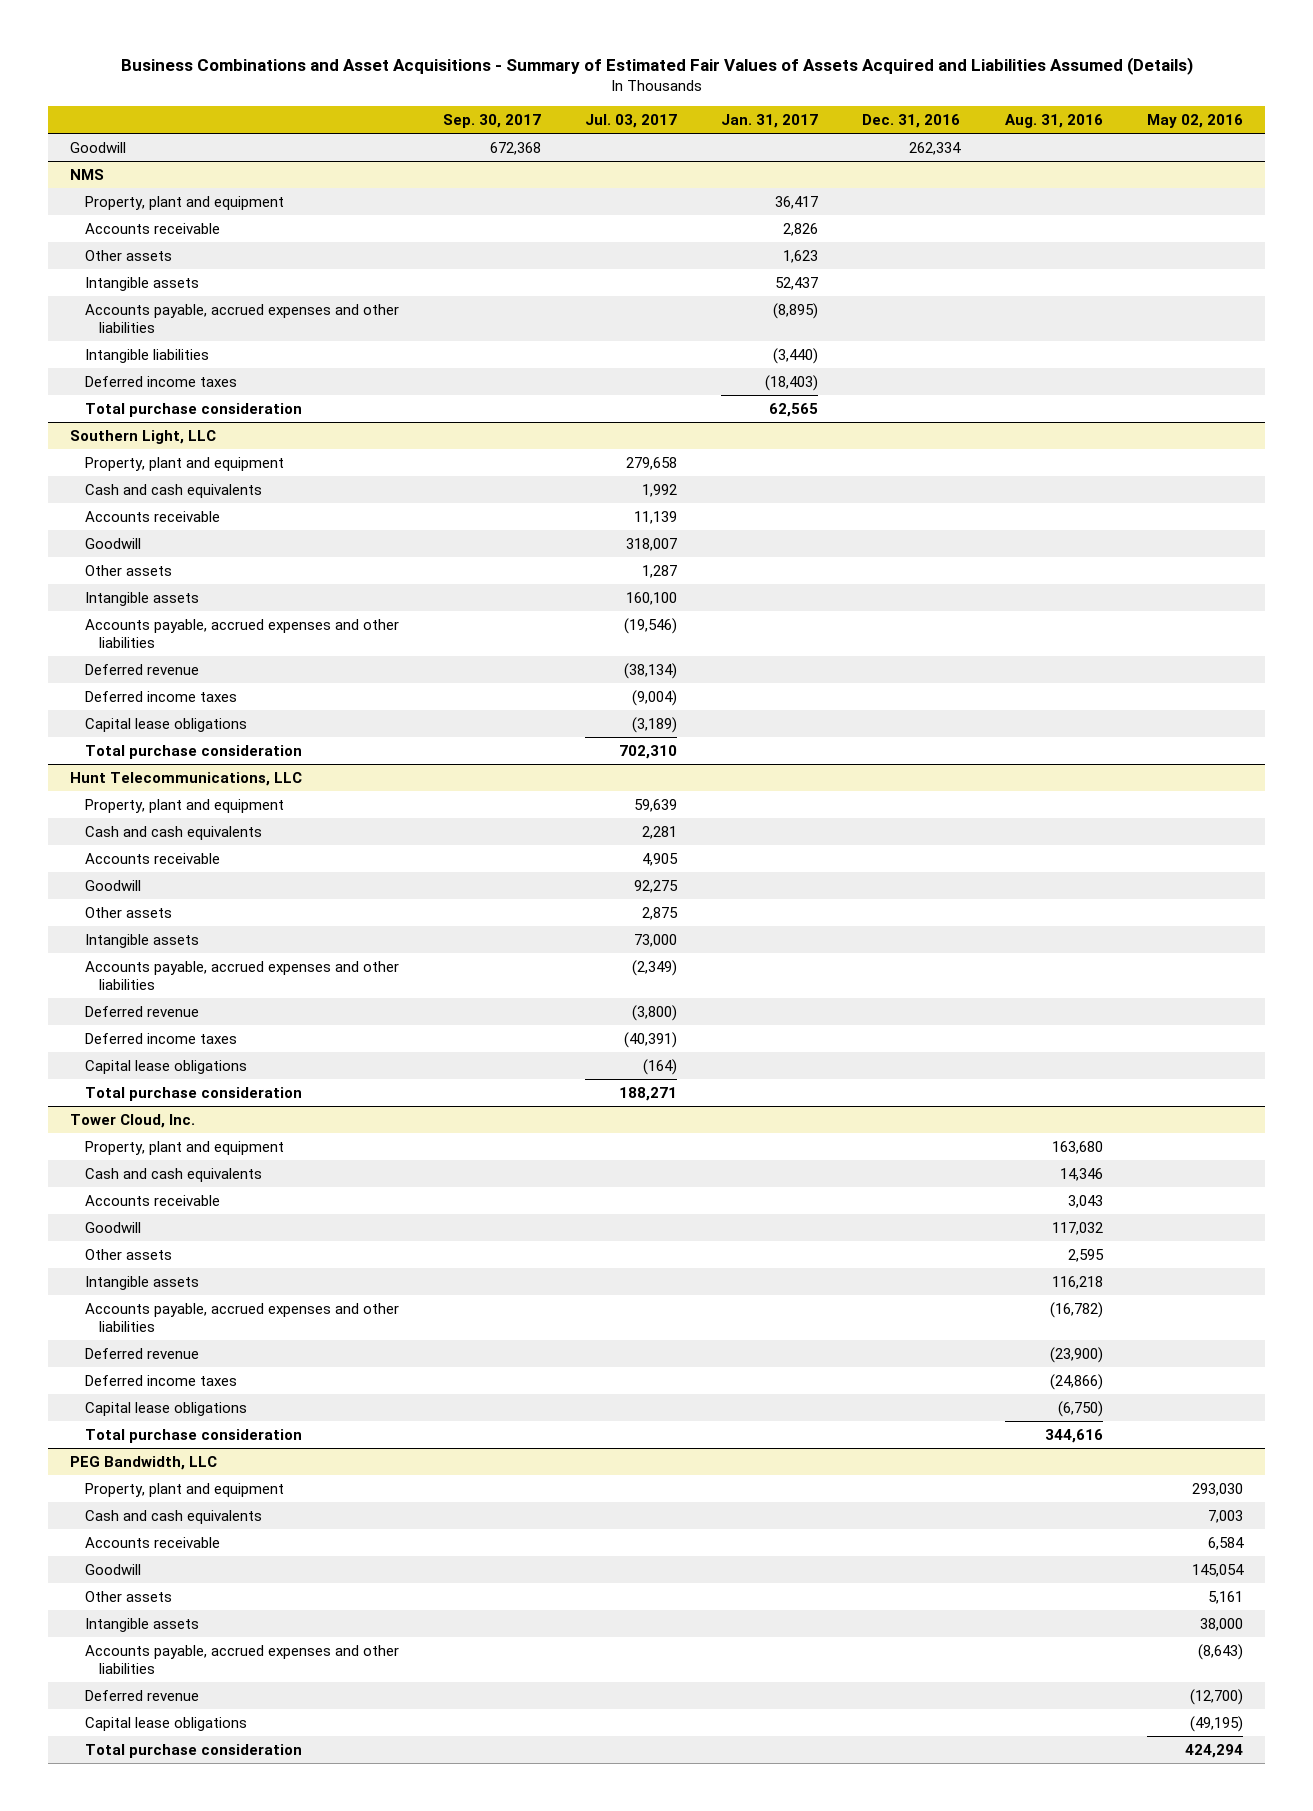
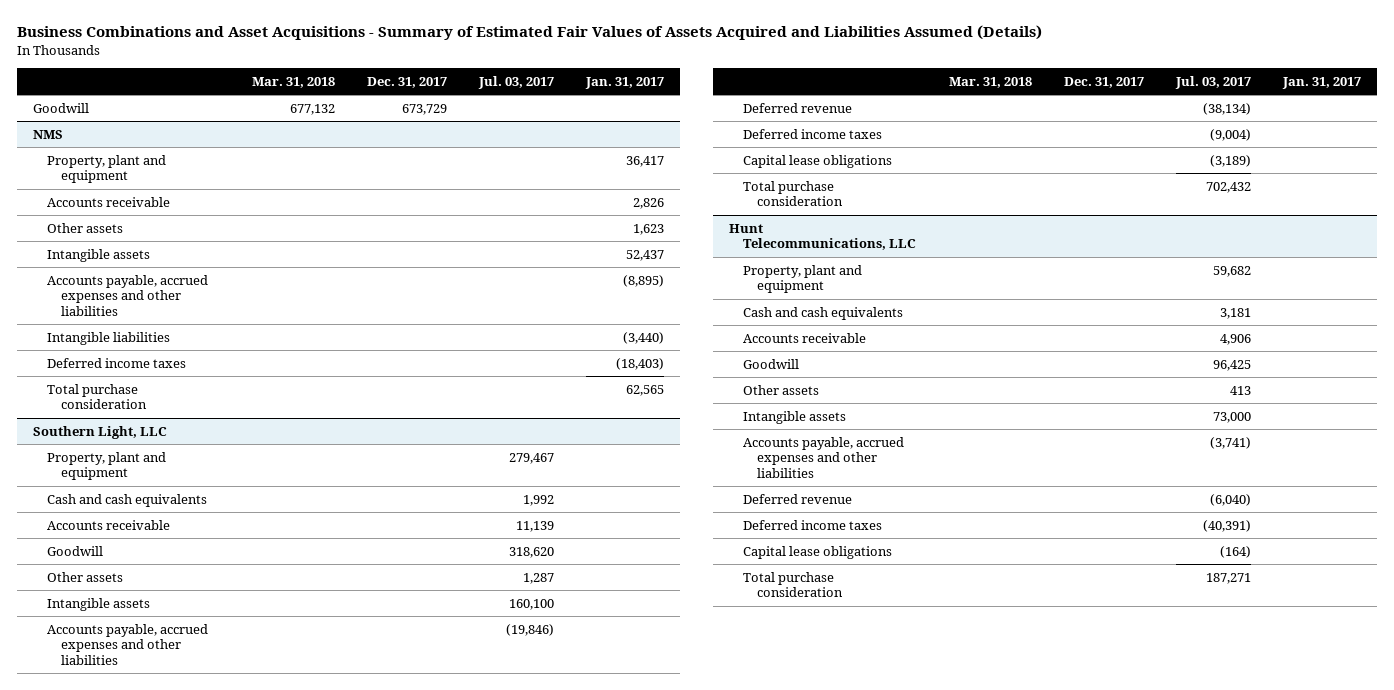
[442,114,541,129] Sep. 30, 2017 -> none
[862,114,961,129] Dec. 31, 2016 -> none
[1004,114,1103,129] Aug. 31, 2016 -> none
[1146,114,1243,129] May 02, 2016 -> none
none -> [251,76,335,88] Mar. 31, 2018
none -> [366,76,447,88] Dec. 31, 2017
[625,456,677,470] 279,658 -> [509,452,555,464] 279,467
[625,537,677,551] 318,007 -> [509,546,555,558] 318,620
[623,617,677,634] (19,546) -> [506,623,555,636] (19,846)
[618,744,677,759] 702,310 -> [1205,181,1251,193] 702,432
[633,798,677,812] 59,639 -> [1212,265,1251,277] 59,682
[641,825,677,839] 2,281 -> [1219,307,1251,319] 3,181
[641,852,678,866] 4,905 -> [1219,333,1251,345] 4,906
[633,879,678,893] 92,275 -> [1212,359,1251,371] 96,425
[641,906,678,920] 2,875 -> [1229,385,1251,395] 413
[631,959,677,976] (2,349) -> [1209,436,1251,449] (3,741)
[631,1004,677,1021] (3,800) -> [1209,493,1251,506] (6,040)
[70,1113,196,1128] Tower Cloud, Inc. -> none
[84,1140,284,1155] Property, plant and equipment -> none
[84,1167,262,1182] Cash and cash equivalents -> none
[84,1194,220,1206] Accounts receivable -> none
[84,1221,141,1233] Goodwill -> none
[84,1248,172,1260] Other assets -> none
[84,1275,199,1290] Intangible assets -> none
[84,1302,399,1333] Accounts payable, accrued expenses and other liabilities -> none
[84,1347,199,1359] Deferred revenue -> none
[84,1374,237,1386] Deferred income taxes -> none
[84,1401,247,1416] Capital lease obligations -> none
[84,1428,302,1443] Total purchase consideration -> none
[70,1455,218,1470] PEG Bandwidth, LLC -> none
[84,1482,284,1497] Property, plant and equipment -> none
[84,1509,262,1524] Cash and cash equivalents -> none
[84,1536,220,1548] Accounts receivable -> none
[84,1563,141,1575] Goodwill -> none
[84,1590,172,1602] Other assets -> none
[84,1617,199,1632] Intangible assets -> none
[84,1644,399,1675] Accounts payable, accrued expenses and other liabilities -> none
[84,1689,199,1701] Deferred revenue -> none
[84,1716,247,1731] Capital lease obligations -> none
[84,1743,302,1758] Total purchase consideration -> none
[618,1086,677,1101] 188,271 -> [1205,572,1251,584] 187,271

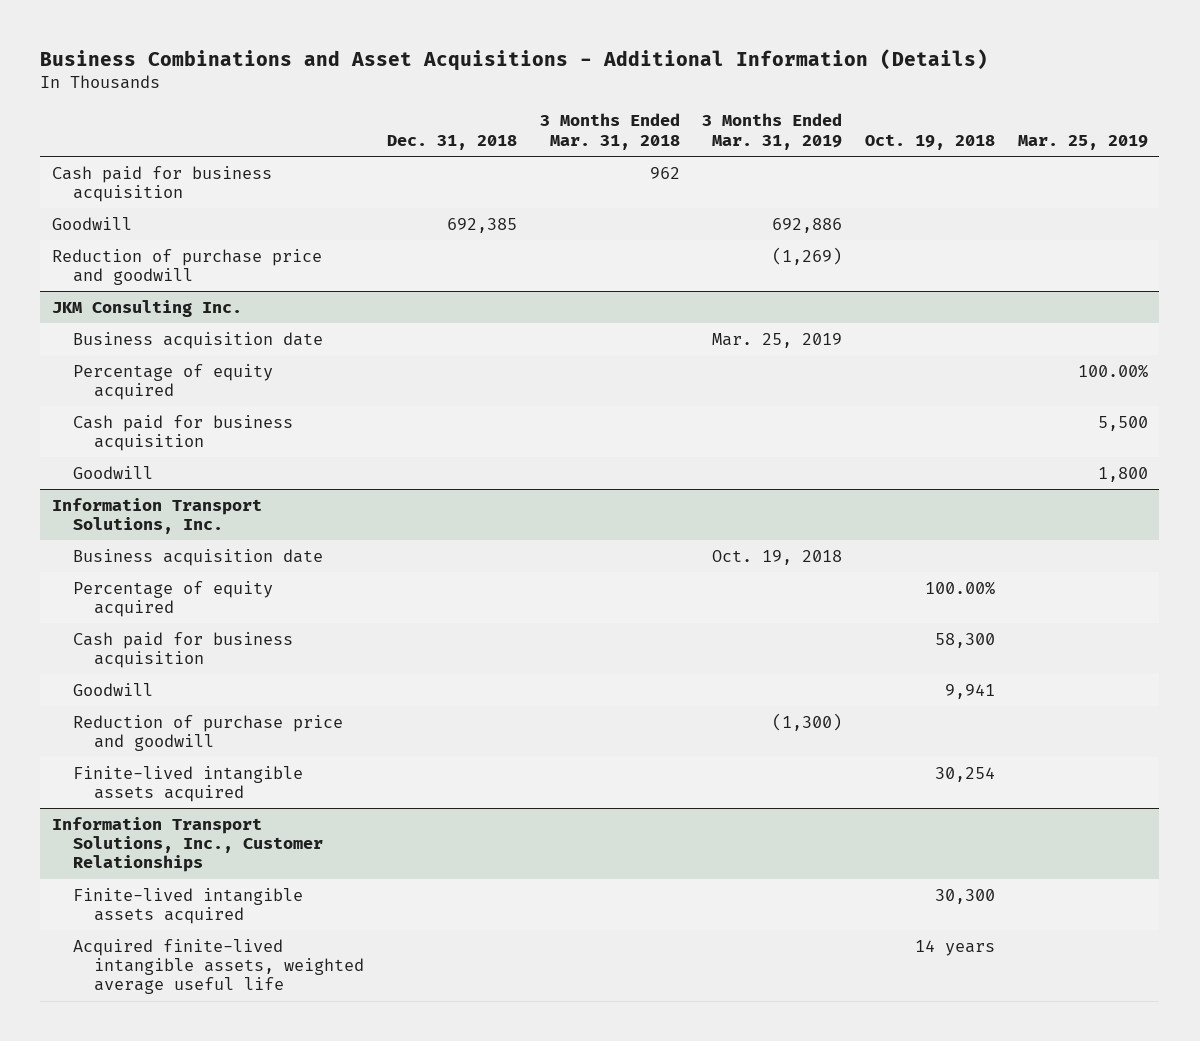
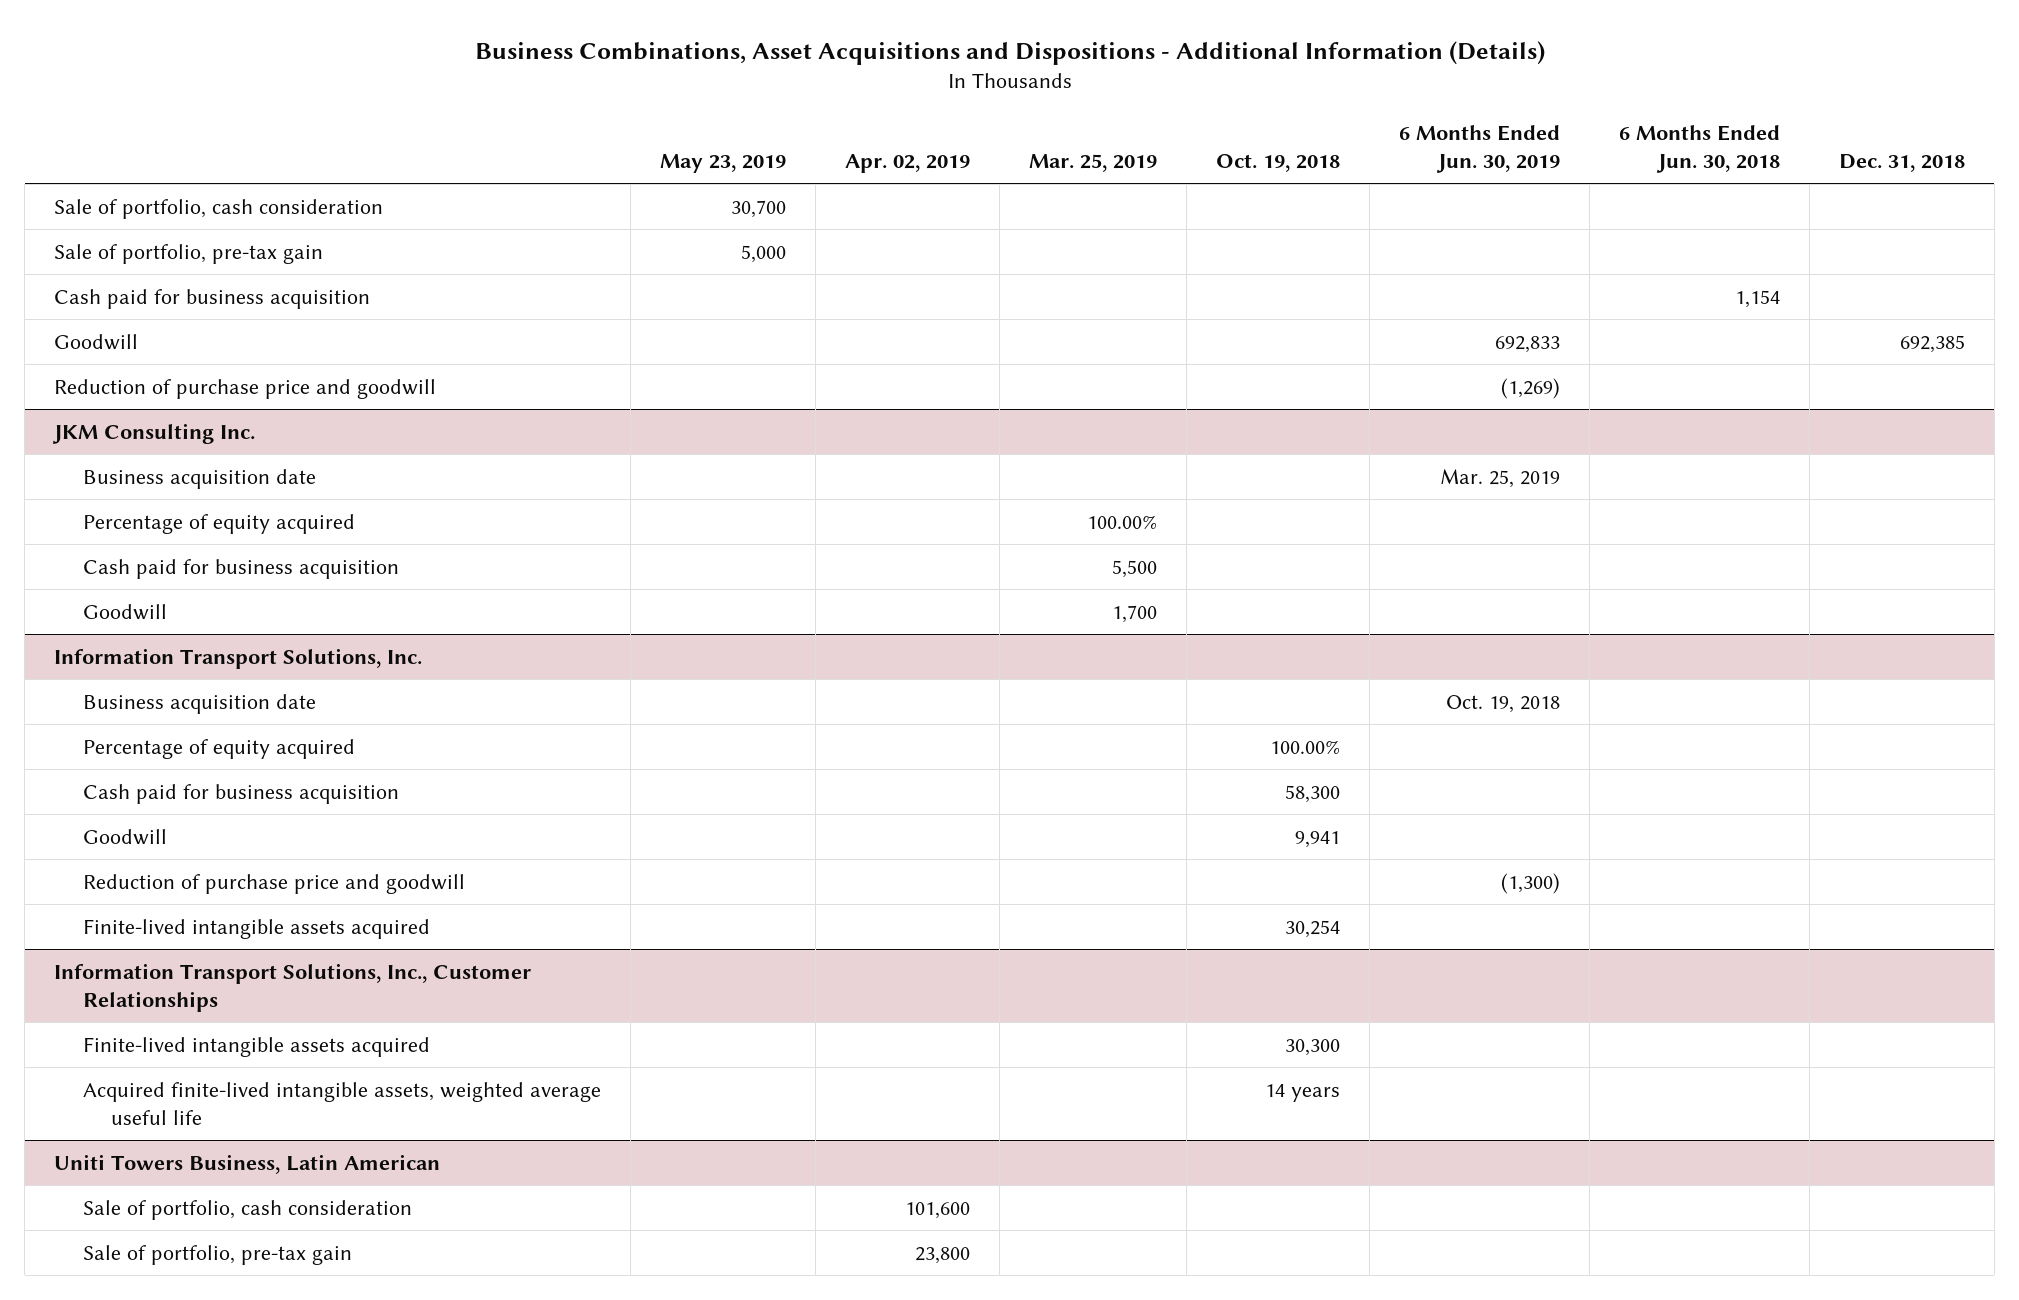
[40,49,989,72] Business Combinations and Asset Acquisitions - Additional Information (Details) -> [474,40,1545,65] Business Combinations, Asset Acquisitions and Dispositions - Additional Information (Details)
[539,113,680,150] 3 Months Ended Mar. 31, 2018 -> none
[702,113,843,150] 3 Months Ended Mar. 31, 2019 -> none
none -> [659,153,786,173] May 23, 2019
none -> [844,153,970,173] Apr. 02, 2019
none -> [1398,124,1560,173] 6 Months Ended Jun. 30, 2019
none -> [1618,124,1780,173] 6 Months Ended Jun. 30, 2018
none -> [54,198,384,219] Sale of portfolio, cash consideration
none -> [54,243,324,264] Sale of portfolio, pre-tax gain
[1097,466,1148,482] 1,800 -> [1111,604,1157,623] 1,700
none -> [54,1153,441,1174] Uniti Towers Business, Latin American
none -> [82,1199,412,1220] Sale of portfolio, cash consideration
none -> [82,1244,352,1265] Sale of portfolio, pre-tax gain

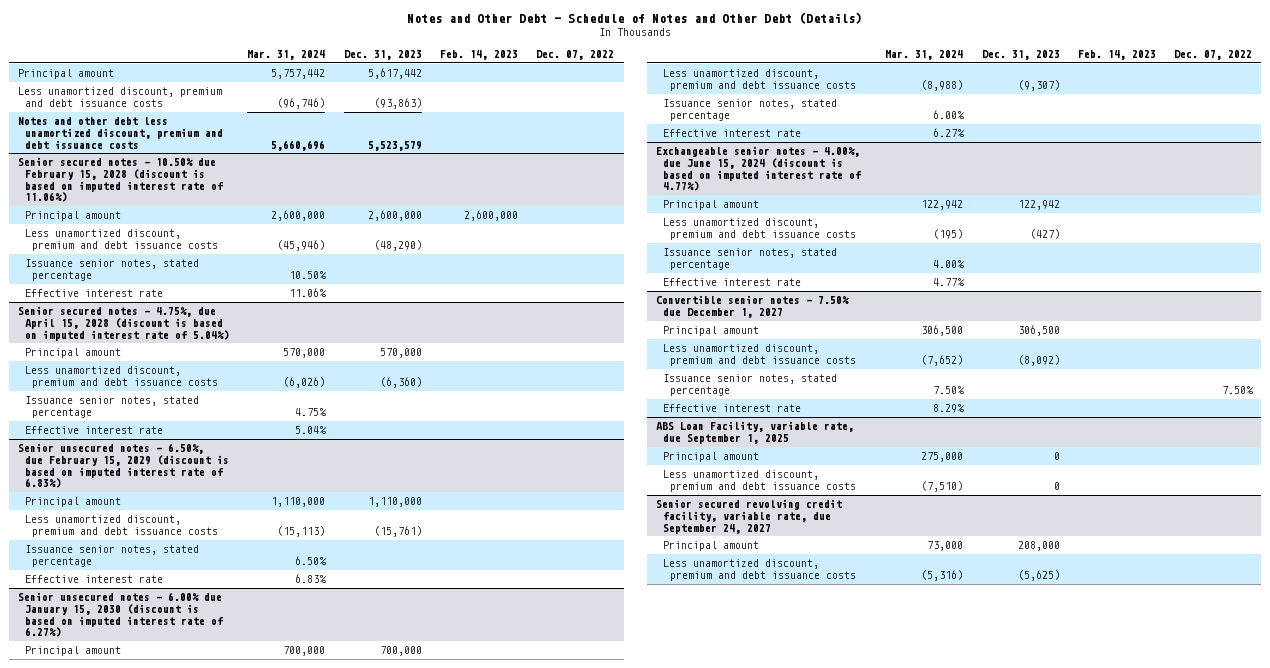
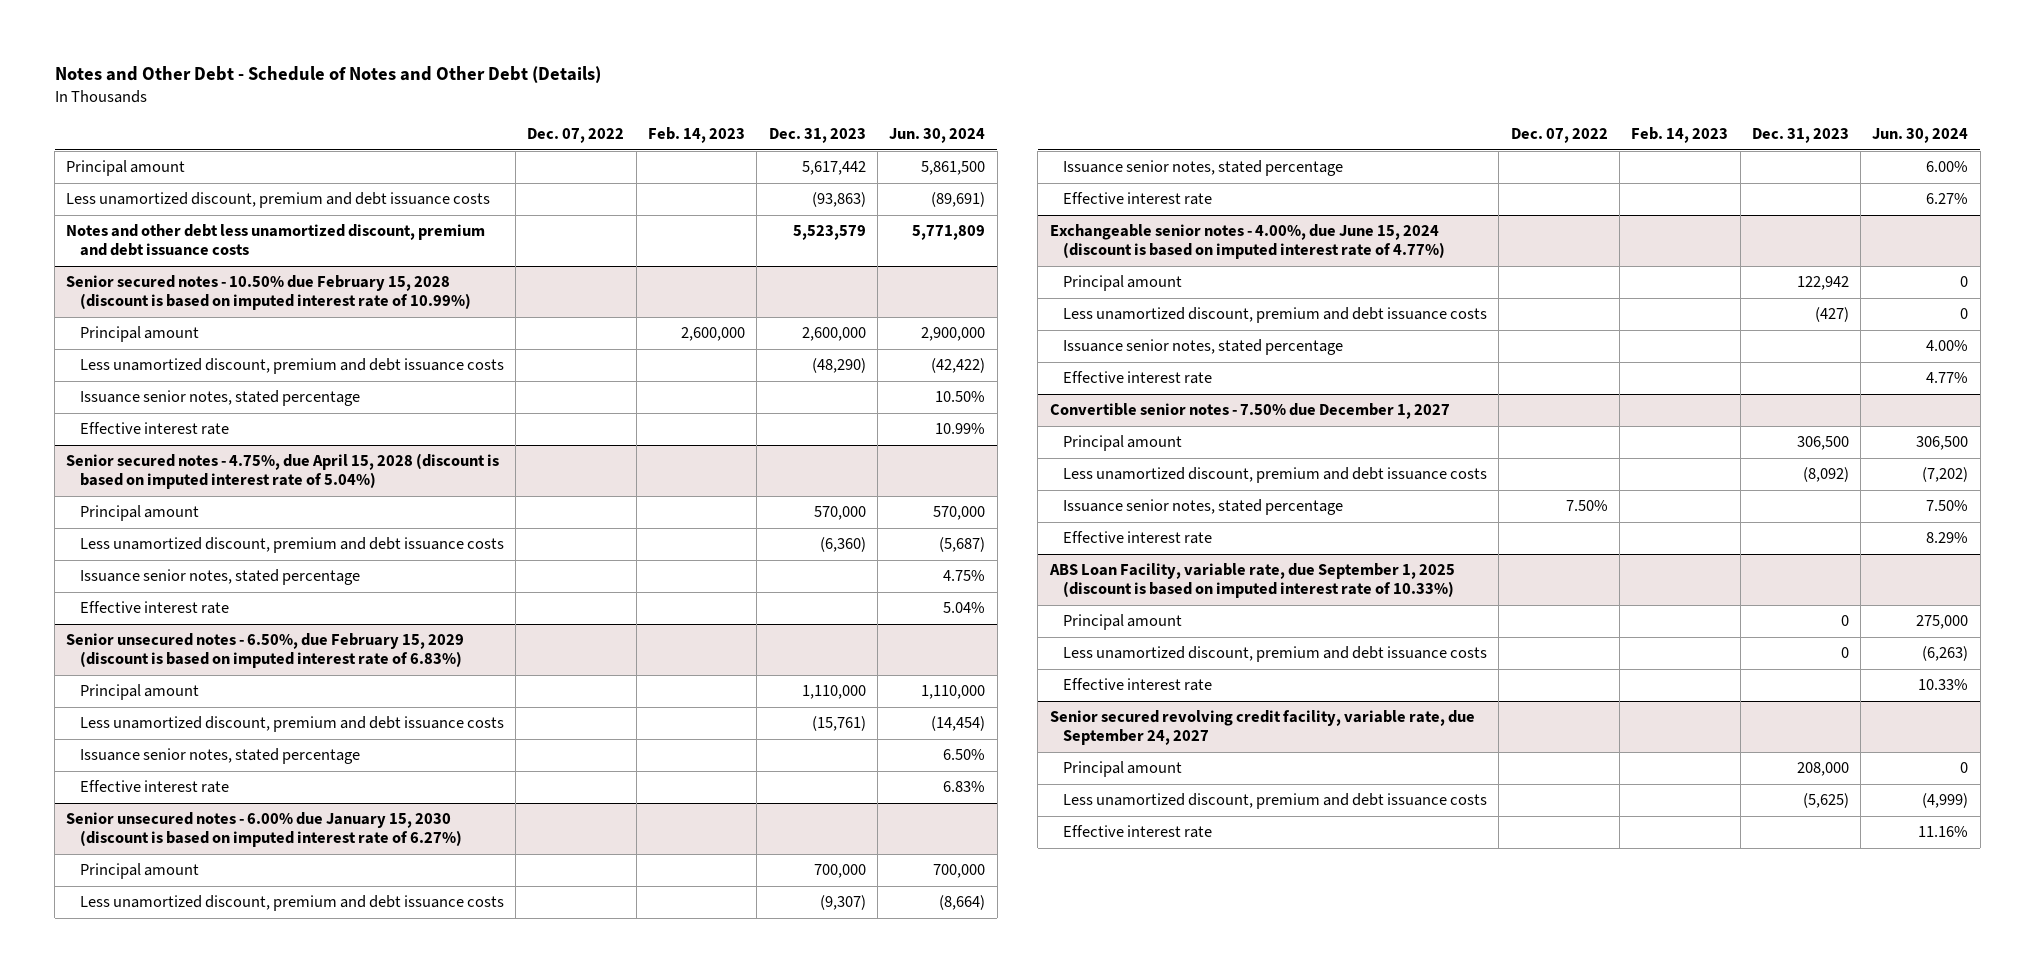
[247,49,326,60] Mar. 31, 2024 -> none
none -> [889,128,986,144] Jun. 30, 2024
[17,157,224,203] Senior secured notes - 10.50% due February 15, 2028 (discount is based on imputed interest rate of 11.06%) -> [66,275,471,311] Senior secured notes - 10.50% due February 15, 2028 (discount is based on imputed interest rate of 10.99%)
[655,421,854,444] ABS Loan Facility, variable rate, due September 1, 2025 -> [1048,563,1455,599] ABS Loan Facility, variable rate, due September 1, 2025 (discount is based on imputed interest rate of 10.33%)
none -> [1062,678,1212,692] Effective interest rate
none -> [1062,825,1212,839] Effective interest rate

